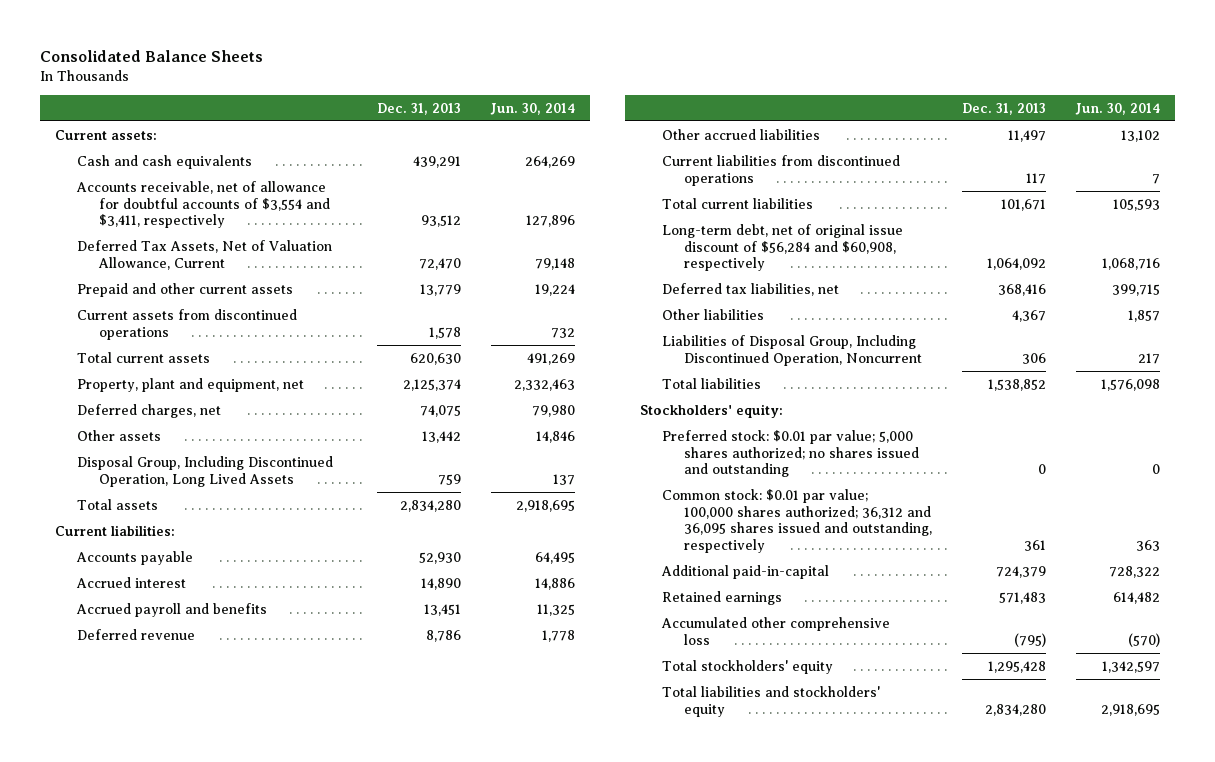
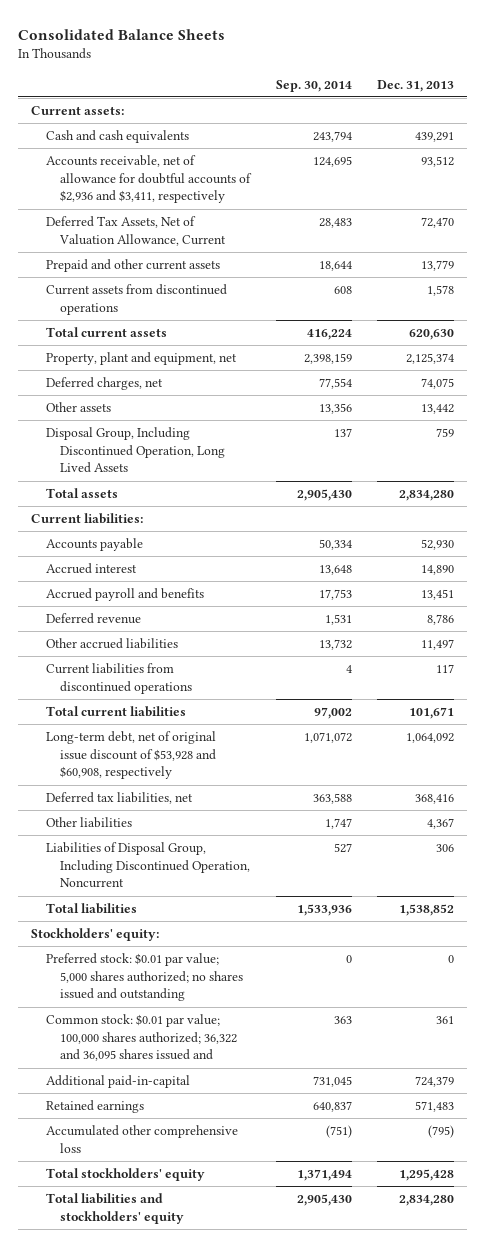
[490,102,576,115] Jun. 30, 2014 -> none
none -> [275,79,352,92] Sep. 30, 2014
[76,180,330,229] Accounts receivable, net of allowance for doubtful accounts of $3,554 and $3,411, respectively -> [45,155,252,204] Accounts receivable, net of allowance for doubtful accounts of $2,936 and $3,411, respectively
[661,223,903,272] Long-term debt, net of original issue discount of $56,284 and $60,908, respectively -> [45,731,216,780] Long-term debt, net of original issue discount of $53,928 and $60,908, respectively
[661,488,932,554] Common stock: $0.01 par value; 100,000 shares authorized; 36,312 and 36,095 shares issued and outstanding, respectively -> [45,1014,237,1062] Common stock: $0.01 par value; 100,000 shares authorized; 36,322 and 36,095 shares issued and

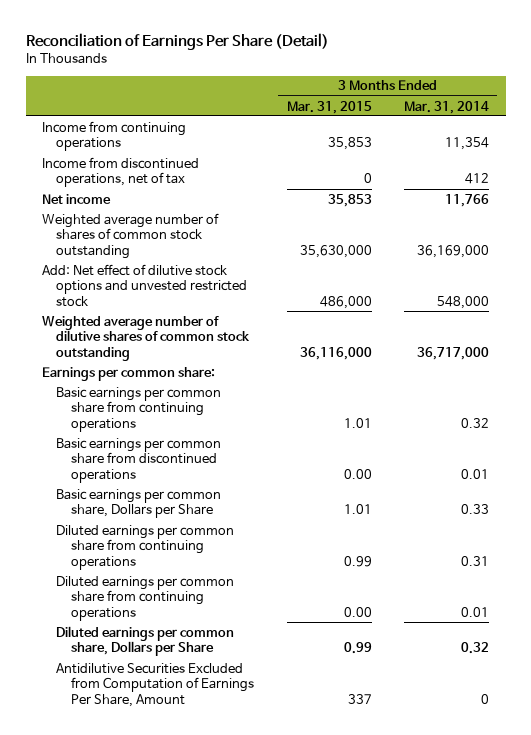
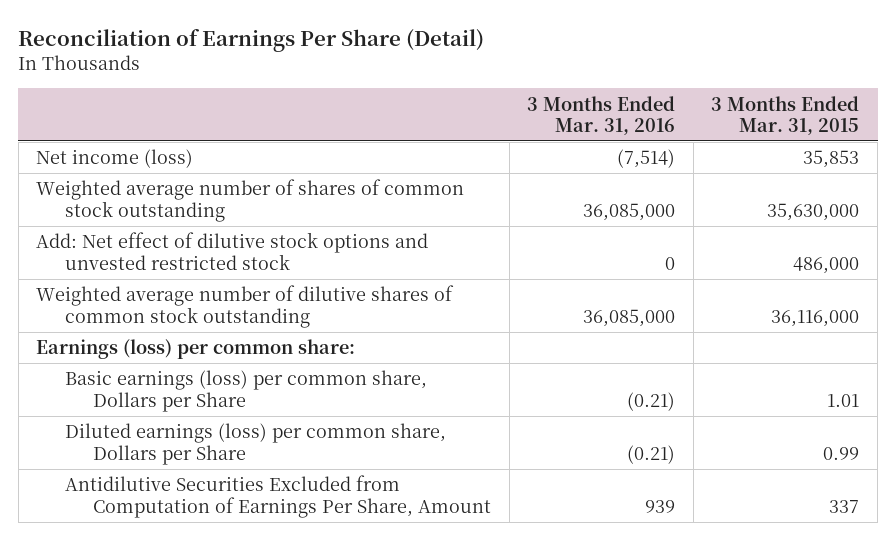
[404,100,490,114] Mar. 31, 2014 -> none
none -> [527,95,676,135] 3 Months Ended Mar. 31, 2016
[42,120,187,152] Income from continuing operations -> none
[42,156,200,188] Income from discontinued operations, net of tax -> none
[42,193,112,204] Net income -> [36,149,194,169] Net income (loss)
[56,386,222,433] Basic earnings per common share from continuing operations -> none
[56,437,222,484] Basic earnings per common share from discontinued operations -> none
[56,524,235,571] Diluted earnings per common share from continuing operations -> none
[56,575,235,622] Diluted earnings per common share from continuing operations -> none
[42,366,216,381] Earnings per common share: -> [36,339,356,360] Earnings (loss) per common share:
[56,488,222,519] Basic earnings per common share, Dollars per Share -> [64,370,427,412] Basic earnings (loss) per common share, Dollars per Share
[56,625,235,657] Diluted earnings per common share, Dollars per Share -> [64,423,446,465] Diluted earnings (loss) per common share, Dollars per Share

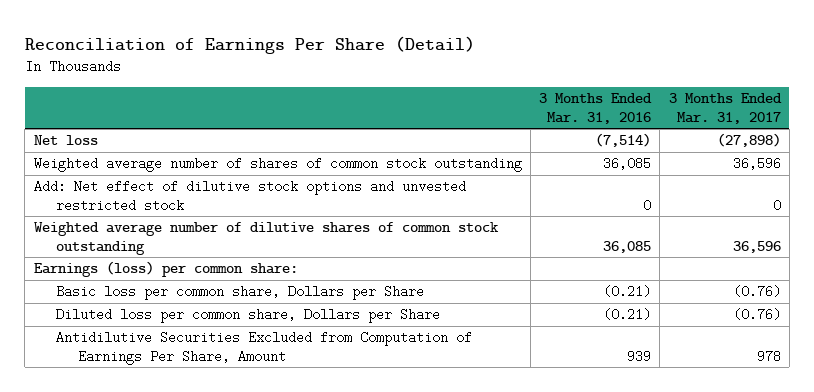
[711,95,860,135] 3 Months Ended Mar. 31, 2015 -> none
none -> [668,93,782,124] 3 Months Ended Mar. 31, 2017
[36,149,194,169] Net income (loss) -> [33,135,98,146] Net loss
[583,202,676,221] 36,085,000 -> [603,157,652,171] 36,085
[583,308,676,327] 36,085,000 -> [603,240,652,253] 36,085
[64,370,427,412] Basic earnings (loss) per common share, Dollars per Share -> [55,285,424,301] Basic loss per common share, Dollars per Share
[64,423,446,465] Diluted earnings (loss) per common share, Dollars per Share -> [55,308,440,324] Diluted loss per common share, Dollars per Share

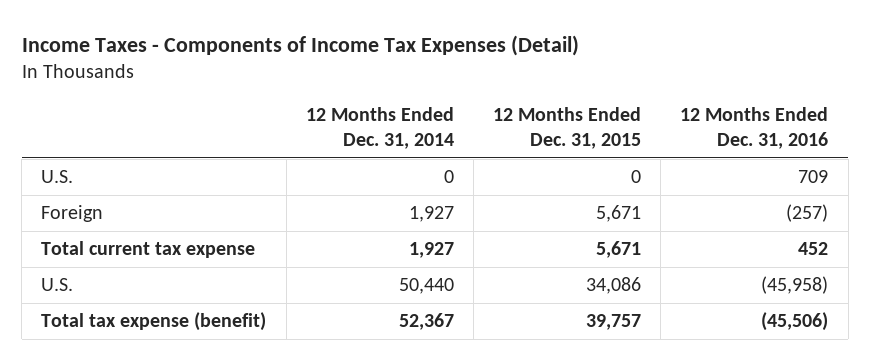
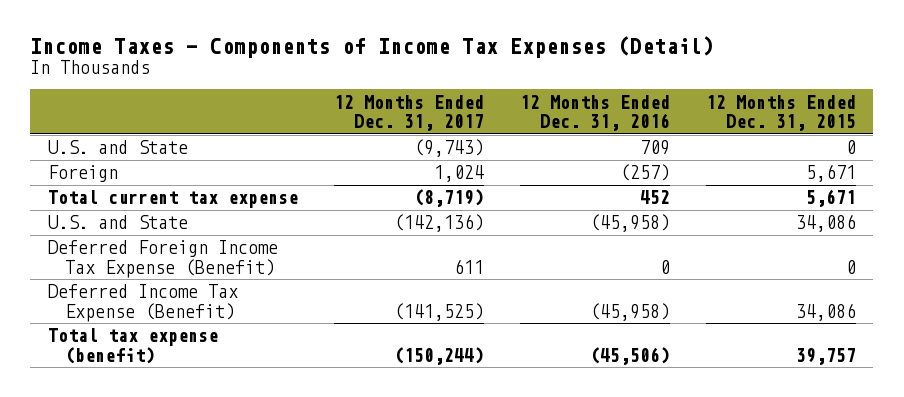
[305,107,454,150] 12 Months Ended Dec. 31, 2014 -> none
none -> [333,94,484,132] 12 Months Ended Dec. 31, 2017
[41,170,74,184] U.S. -> [48,140,189,155] U.S. and State
[41,278,74,292] U.S. -> [48,215,189,230] U.S. and State
none -> [48,240,279,278] Deferred Foreign Income Tax Expense (Benefit)
none -> [48,284,239,322] Deferred Income Tax Expense (Benefit)

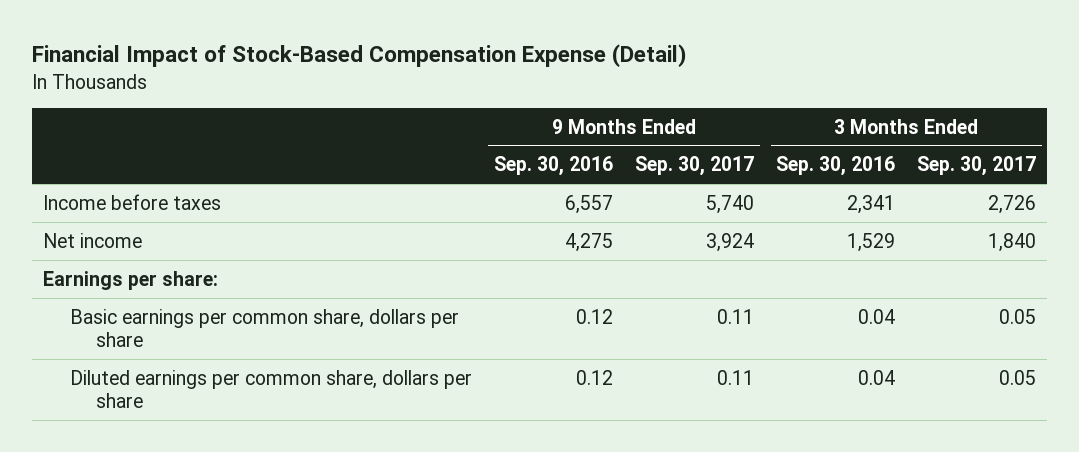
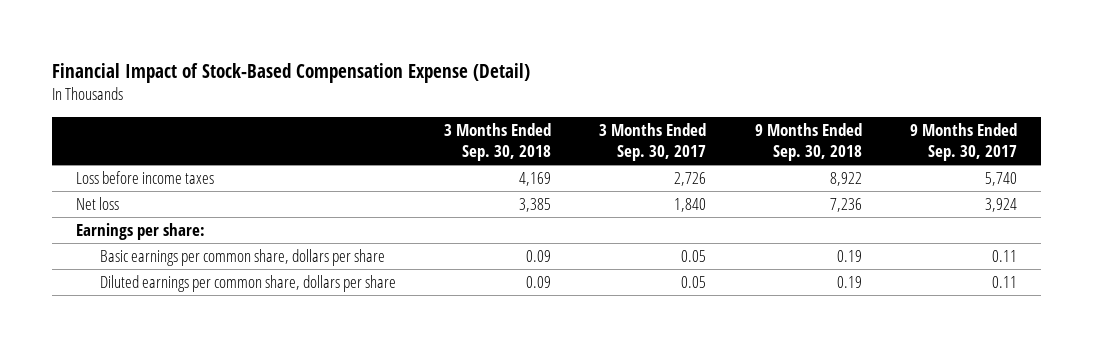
[493,156,613,177] Sep. 30, 2016 -> none
[776,156,896,177] Sep. 30, 2016 -> none
none -> [444,122,552,162] 3 Months Ended Sep. 30, 2018
none -> [754,122,862,162] 9 Months Ended Sep. 30, 2018
[43,193,222,210] Income before taxes -> [76,170,215,184] Loss before income taxes
[43,232,143,248] Net income -> [76,196,120,210] Net loss

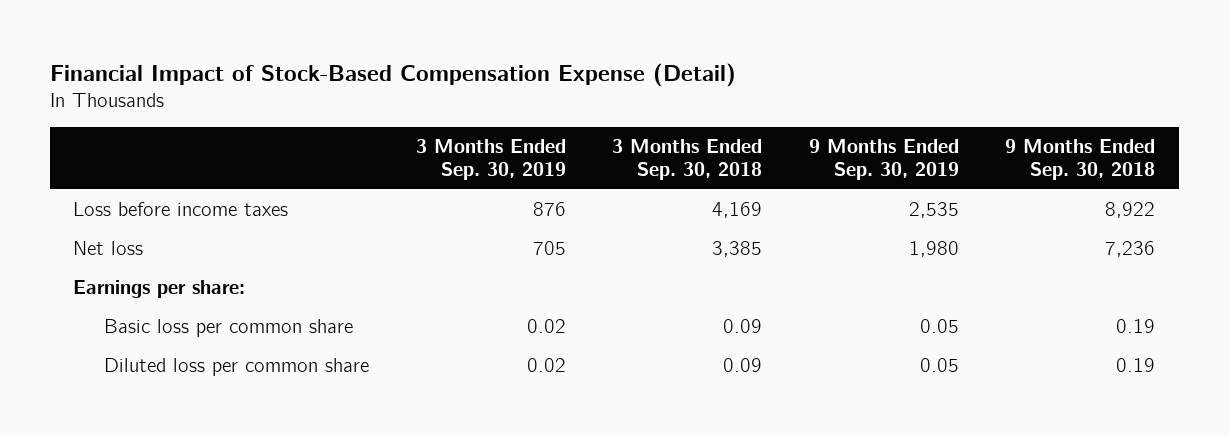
[599,122,707,162] 3 Months Ended Sep. 30, 2017 -> none
[910,122,1018,162] 9 Months Ended Sep. 30, 2017 -> none
none -> [415,138,566,181] 3 Months Ended Sep. 30, 2019
none -> [808,138,959,181] 9 Months Ended Sep. 30, 2019
[99,248,385,266] Basic earnings per common share, dollars per share -> [104,319,354,338] Basic loss per common share
[99,274,396,292] Diluted earnings per common share, dollars per share -> [104,358,370,377] Diluted loss per common share

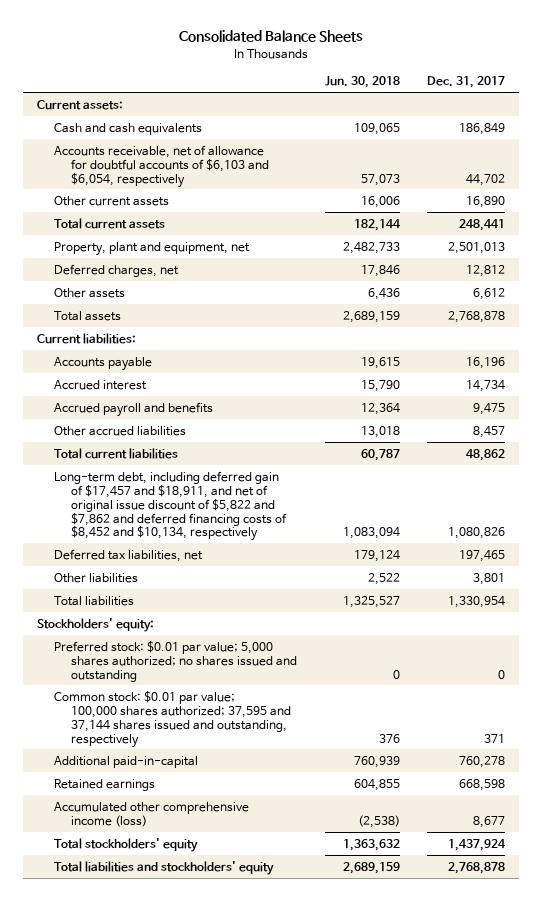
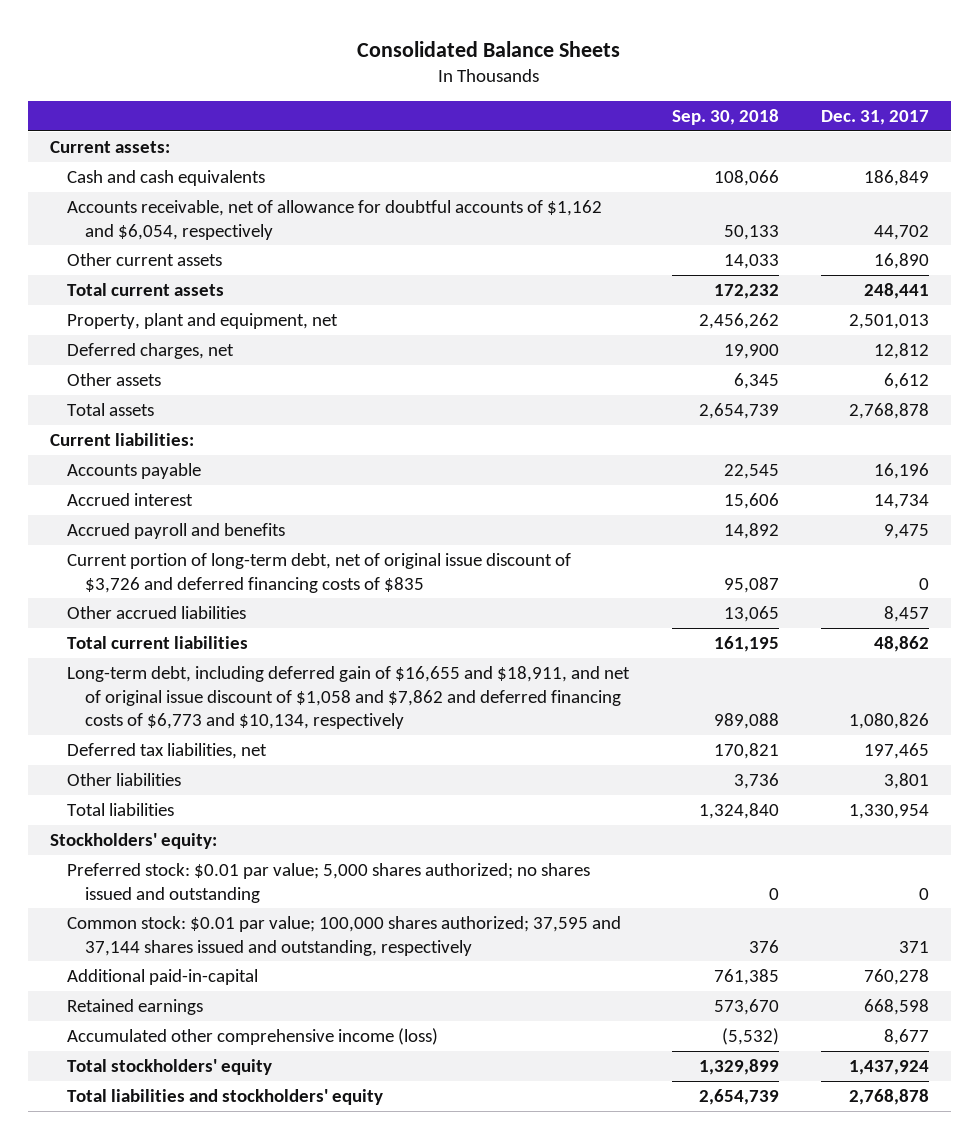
[324,76,400,89] Jun. 30, 2018 -> none
none -> [671,109,779,126] Sep. 30, 2018
[54,144,270,188] Accounts receivable, net of allowance for doubtful accounts of $6,103 and $6,054, respectively -> [67,199,603,240] Accounts receivable, net of allowance for doubtful accounts of $1,162 and $6,054, respectively
none -> [67,552,572,593] Current portion of long-term debt, net of original issue discount of $3,726 and deferred financing costs of $835
[54,470,288,542] Long-term debt, including deferred gain of $17,457 and $18,911, and net of original issue discount of $5,822 and $7,862 and deferred financing costs of $8,452 and $10,134, respectively -> [67,665,631,730] Long-term debt, including deferred gain of $16,655 and $18,911, and net of original issue discount of $1,058 and $7,862 and deferred financing costs of $6,773 and $10,134, respectively

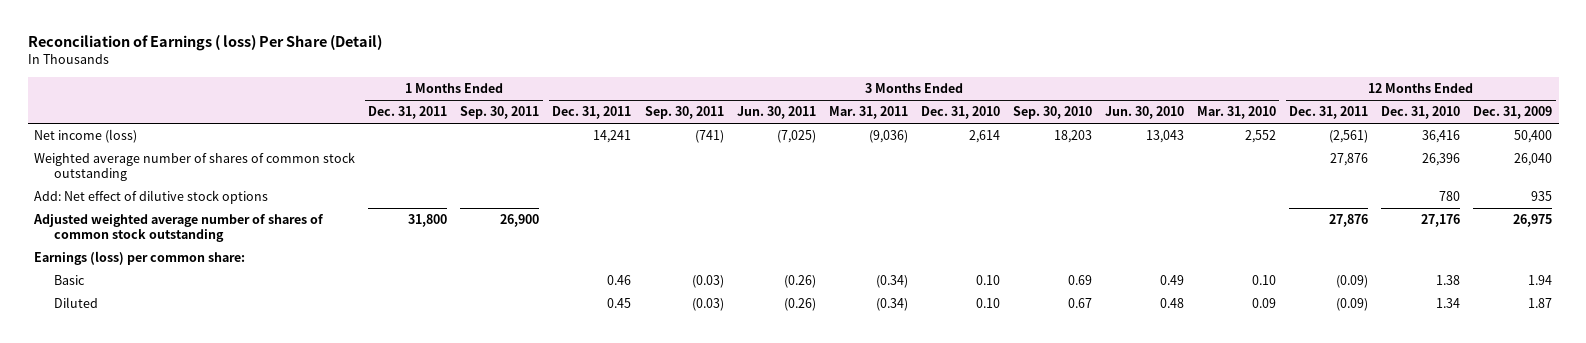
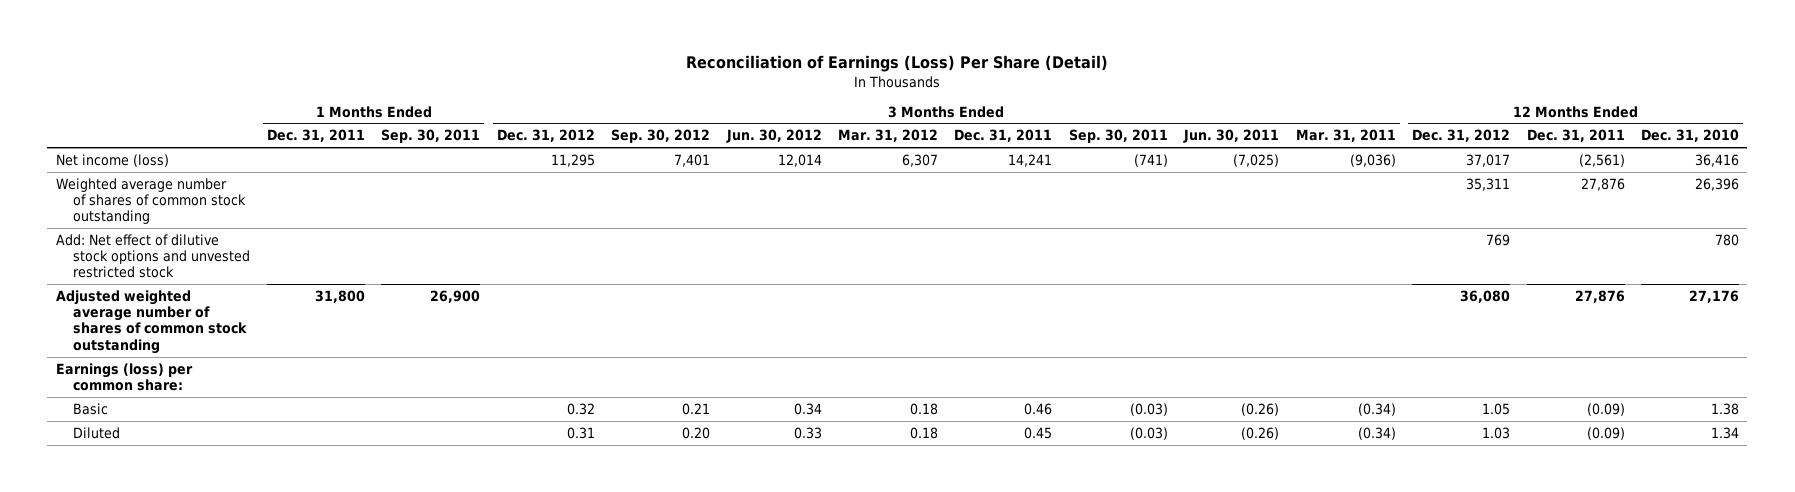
[27,35,382,52] Reconciliation of Earnings ( loss) Per Share (Detail) -> [686,55,1109,73] Reconciliation of Earnings (Loss) Per Share (Detail)
[920,106,1000,120] Dec. 31, 2010 -> none
[1012,106,1092,120] Sep. 30, 2010 -> none
[1104,106,1184,120] Jun. 30, 2010 -> none
[1196,106,1276,120] Mar. 31, 2010 -> none
[1473,106,1553,120] Dec. 31, 2009 -> none
none -> [496,129,595,143] Dec. 31, 2012
none -> [611,129,711,144] Sep. 30, 2012
none -> [725,129,822,144] Jun. 30, 2012
none -> [838,129,939,143] Mar. 31, 2012
none -> [1412,129,1511,143] Dec. 31, 2012
[34,190,269,205] Add: Net effect of dilutive stock options -> [55,233,251,279] Add: Net effect of dilutive stock options and unvested restricted stock

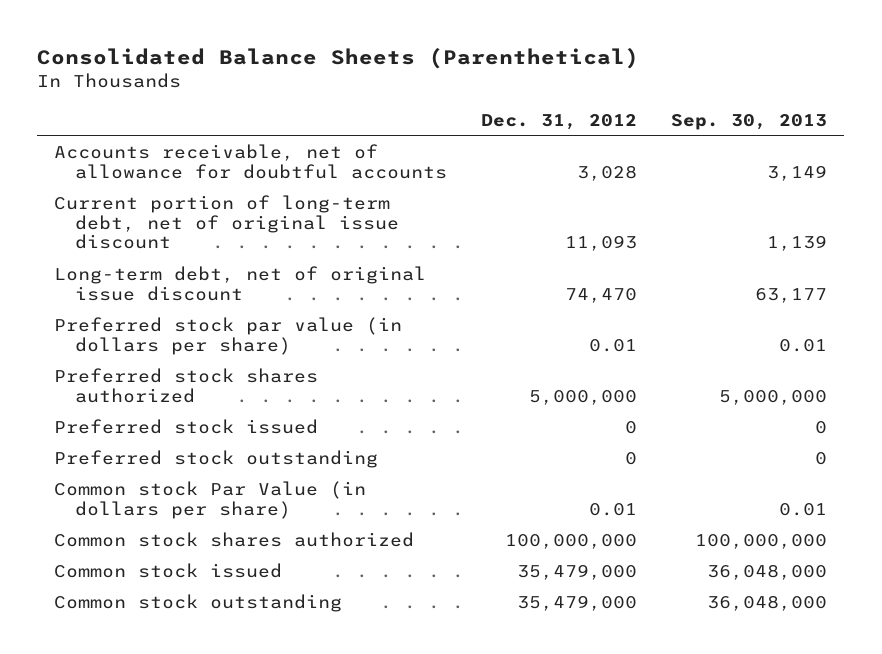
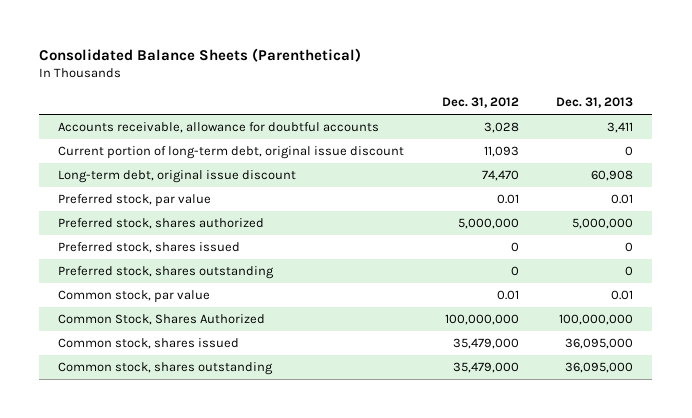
[671,113,828,130] Sep. 30, 2013 -> none
none -> [556,97,634,109] Dec. 31, 2013
[54,143,448,179] Accounts receivable, net of allowance for doubtful accounts -> [58,122,380,134] Accounts receivable, allowance for doubtful accounts
[54,194,400,250] Current portion of long-term debt, net of original issue discount -> [58,146,405,160] Current portion of long-term debt, original issue discount
[54,265,427,301] Long-term debt, net of original issue discount -> [58,170,297,184] Long-term debt, original issue discount
[54,316,403,355] Preferred stock par value (in dollars per share) -> [58,194,212,208] Preferred stock, par value
[54,367,319,403] Preferred stock shares authorized -> [58,218,265,230] Preferred stock, shares authorized
[54,418,319,434] Preferred stock issued -> [58,242,241,254] Preferred stock, shares issued
[54,449,379,468] Preferred stock outstanding -> [58,266,275,280] Preferred stock, shares outstanding
[54,480,367,519] Common stock Par Value (in dollars per share) -> [58,290,211,304] Common stock, par value
[54,531,415,547] Common stock shares authorized -> [58,314,266,326] Common Stock, Shares Authorized
[54,562,283,578] Common stock issued -> [58,338,240,350] Common stock, shares issued
[54,593,343,612] Common stock outstanding -> [58,362,274,376] Common stock, shares outstanding

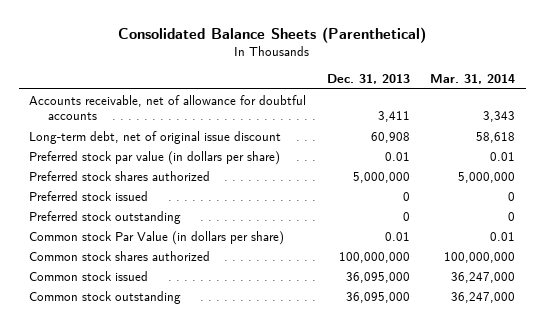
[441,97,519,109] Dec. 31, 2012 -> none
none -> [430,73,516,84] Mar. 31, 2014
[58,146,405,160] Current portion of long-term debt, original issue discount -> none
[58,122,380,134] Accounts receivable, allowance for doubtful accounts -> [29,94,307,121] Accounts receivable, net of allowance for doubtful accounts
[58,170,297,184] Long-term debt, original issue discount -> [29,130,282,144] Long-term debt, net of original issue discount
[58,194,212,208] Preferred stock, par value -> [29,150,281,165] Preferred stock par value (in dollars per share)
[58,218,265,230] Preferred stock, shares authorized -> [29,170,211,181] Preferred stock shares authorized
[58,242,241,254] Preferred stock, shares issued -> [29,190,149,201] Preferred stock issued
[58,266,275,280] Preferred stock, shares outstanding -> [29,210,182,224] Preferred stock outstanding
[58,290,211,304] Common stock, par value -> [29,230,285,245] Common stock Par Value (in dollars per share)
[58,314,266,326] Common Stock, Shares Authorized -> [29,250,211,261] Common stock shares authorized
[58,338,240,350] Common stock, shares issued -> [29,270,149,281] Common stock issued
[58,362,274,376] Common stock, shares outstanding -> [29,290,182,304] Common stock outstanding

